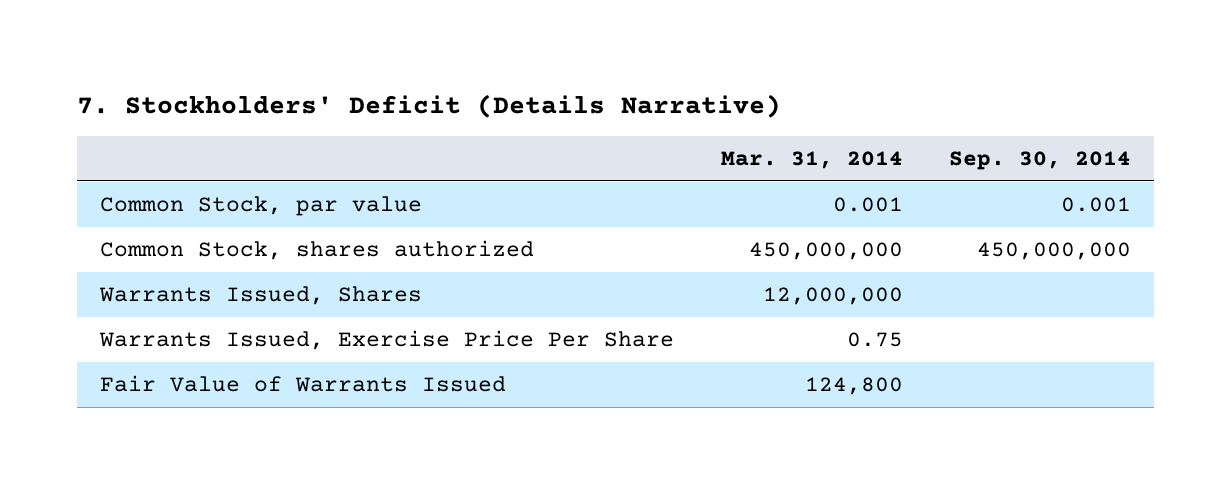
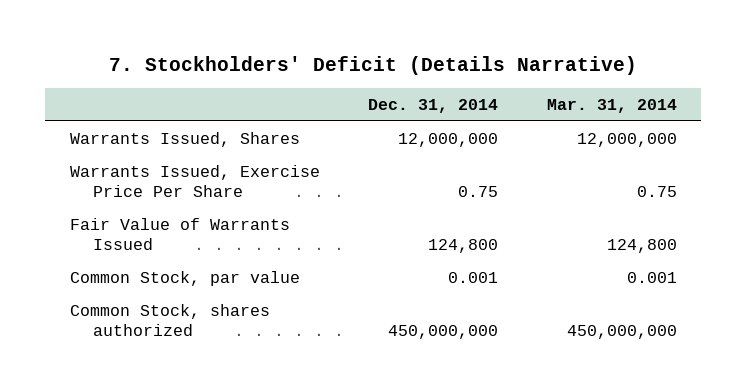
[949,150,1132,170] Sep. 30, 2014 -> none
none -> [368,98,499,113] Dec. 31, 2014
[100,196,423,217] Common Stock, par value -> [69,270,300,286] Common Stock, par value
[100,240,535,261] Common Stock, shares authorized -> [69,303,270,336] Common Stock, shares authorized

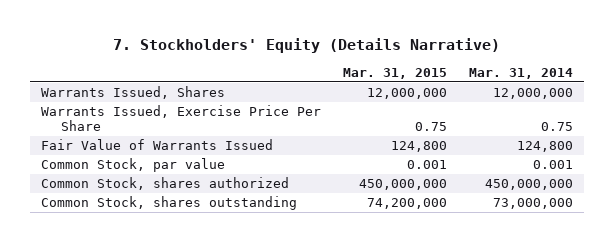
[109,56,638,76] 7. Stockholders' Deficit (Details Narrative) -> [112,37,500,53] 7. Stockholders' Equity (Details Narrative)
[368,98,499,113] Dec. 31, 2014 -> none
none -> [342,67,447,79] Mar. 31, 2015
none -> [40,196,297,211] Common Stock, shares outstanding

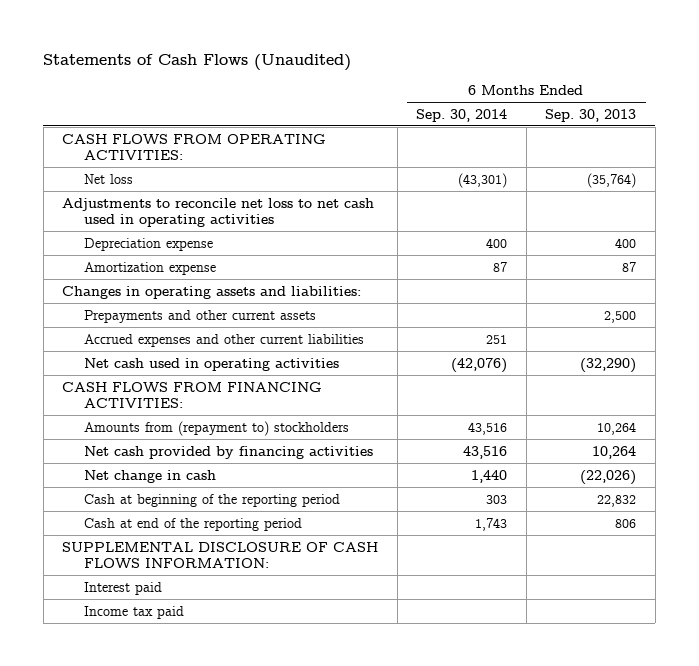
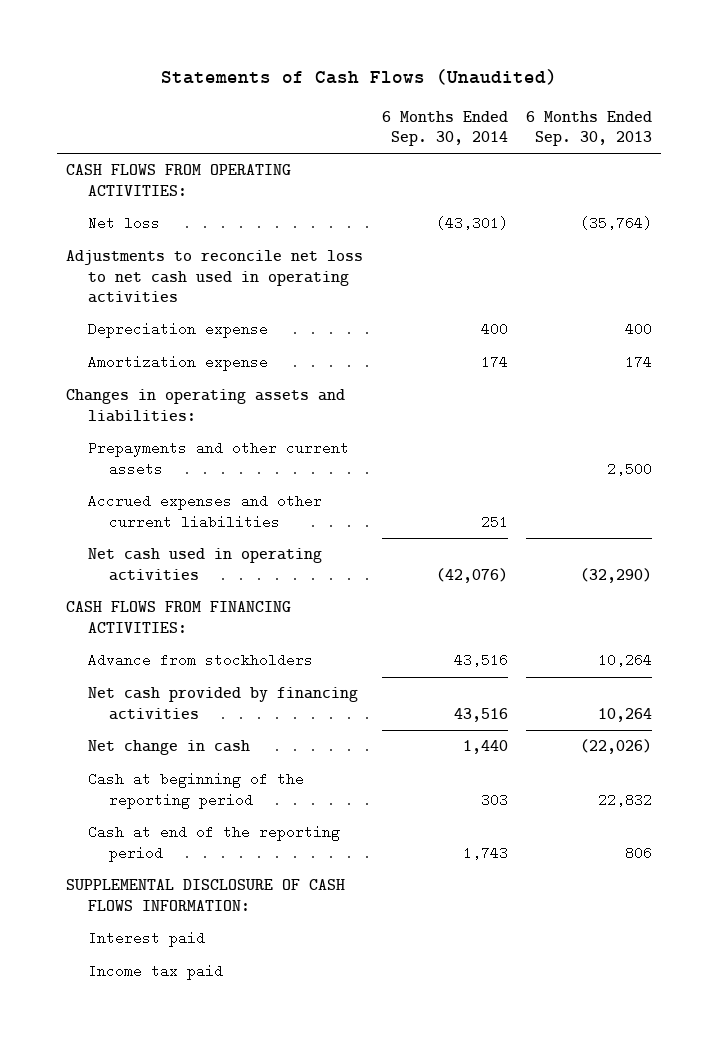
[493,261,508,272] 87 -> [480,355,508,370] 174
[622,261,637,272] 87 -> [624,355,652,370] 174
[84,420,350,436] Amounts from (repayment to) stockholders -> [87,653,313,668] Advance from stockholders

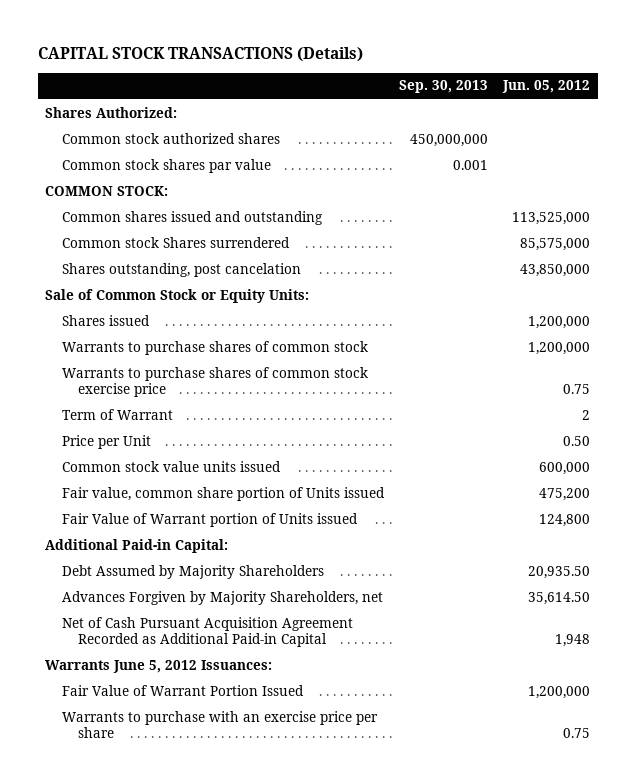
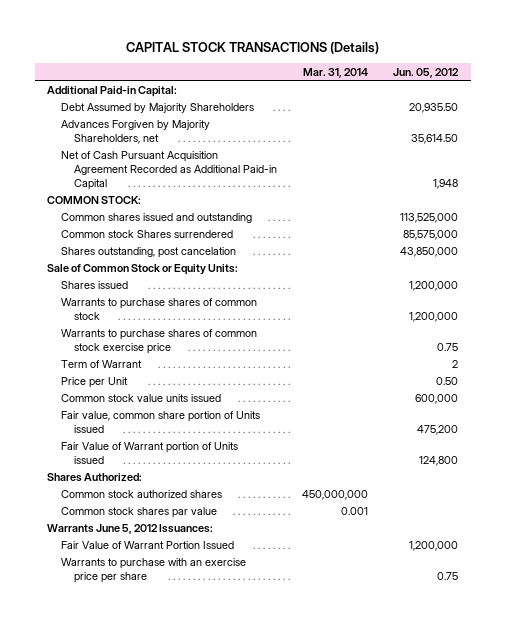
[399,80,489,94] Sep. 30, 2013 -> none
none -> [303,67,369,78] Mar. 31, 2014
[45,538,229,553] Additional Paid-in Capital: -> [47,85,178,97] Additional Paid-in Capital:
[61,564,324,579] Debt Assumed by Majority Shareholders -> [60,102,254,113] Debt Assumed by Majority Shareholders
[61,590,383,605] Advances Forgiven by Majority Shareholders, net -> [60,119,210,144] Advances Forgiven by Majority Shareholders, net
[61,616,353,648] Net of Cash Pursuant Acquisition Agreement Recorded as Additional Paid-in Capital -> [60,150,277,190] Net of Cash Pursuant Acquisition Agreement Recorded as Additional Paid-in Capital
[45,106,178,118] Shares Authorized: -> [47,472,143,482] Shares Authorized:
[61,132,280,144] Common stock authorized shares -> [60,489,222,498] Common stock authorized shares
[61,158,271,173] Common stock shares par value -> [60,506,217,518] Common stock shares par value

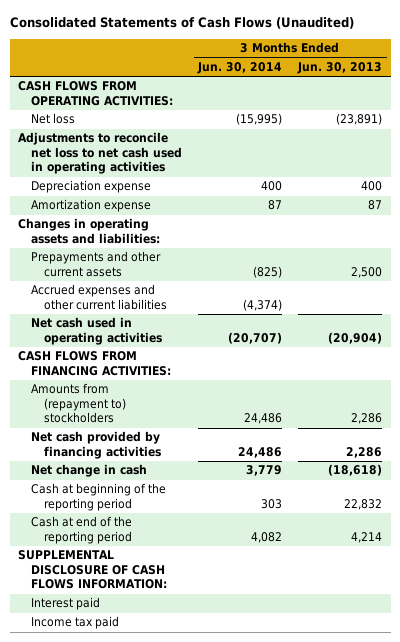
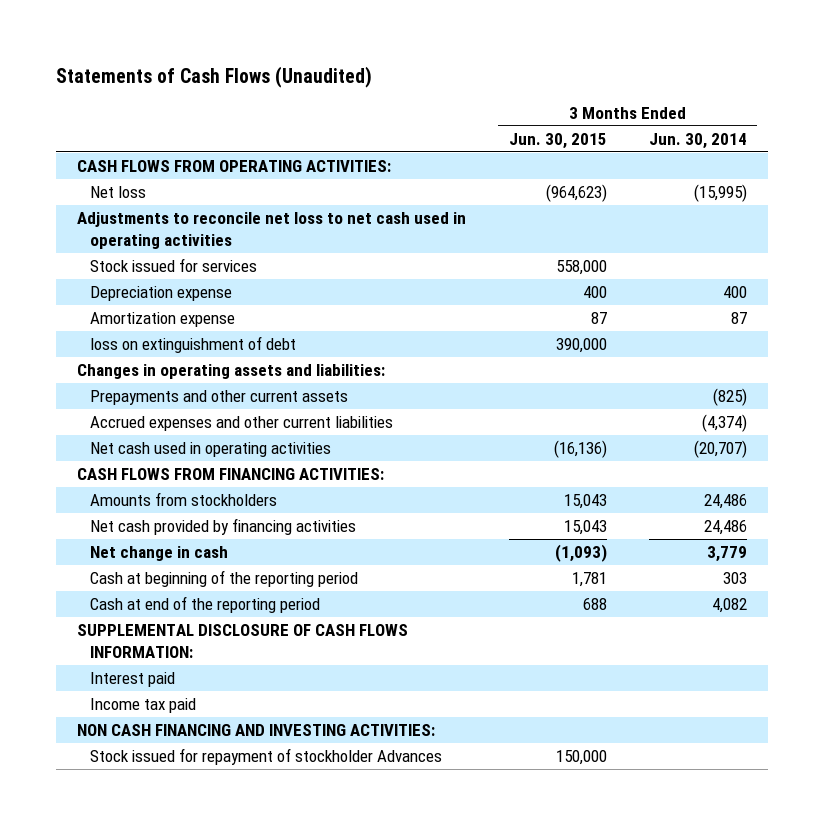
[9,17,354,30] Consolidated Statements of Cash Flows (Unaudited) -> [56,65,373,88] Statements of Cash Flows (Unaudited)
[297,61,383,74] Jun. 30, 2013 -> none
none -> [508,132,607,149] Jun. 30, 2015
none -> [89,258,257,273] Stock issued for services
none -> [89,336,296,354] loss on extinguishment of debt
[31,383,127,424] Amounts from (repayment to) stockholders -> [89,492,277,507] Amounts from stockholders
none -> [77,724,436,737] NON CASH FINANCING AND INVESTING ACTIVITIES:
none -> [89,748,442,766] Stock issued for repayment of stockholder Advances

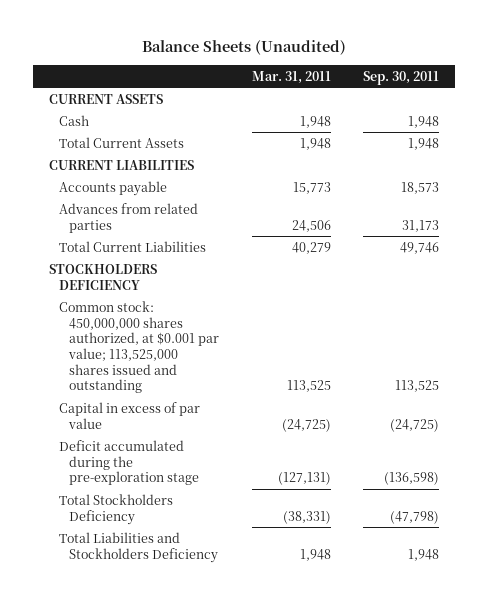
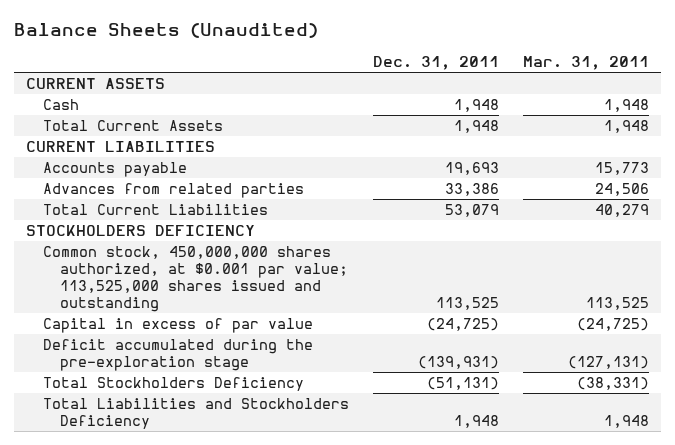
[363,70,440,85] Sep. 30, 2011 -> none
none -> [373,56,500,71] Dec. 31, 2011
[59,300,220,394] Common stock: 450,000,000 shares authorized, at $0.001 par value; 113,525,000 shares issued and outstanding -> [42,246,348,313] Common stock, 450,000,000 shares authorized, at $0.001 par value; 113,525,000 shares issued and outstanding

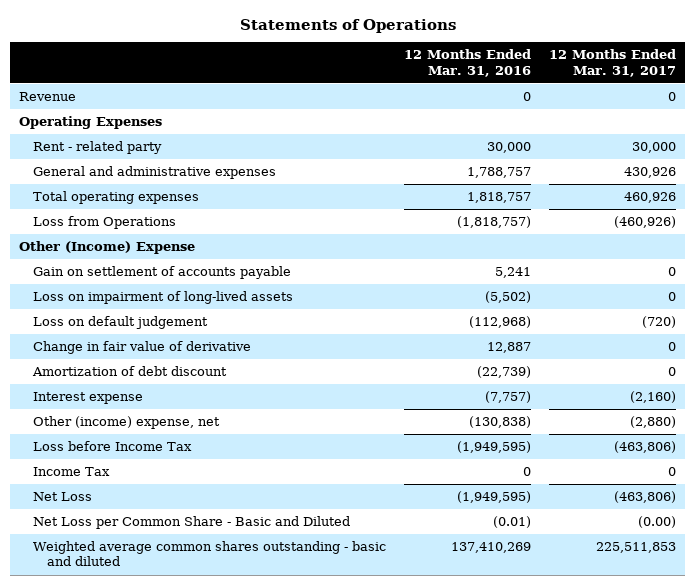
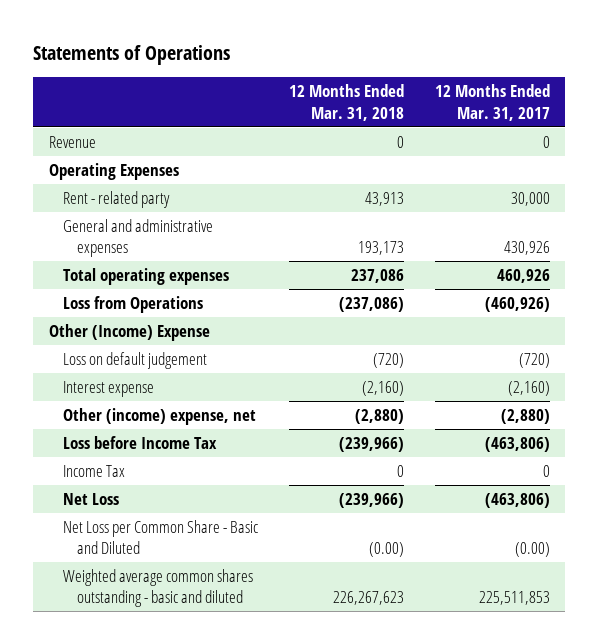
[404,49,532,77] 12 Months Ended Mar. 31, 2016 -> none
none -> [288,84,404,121] 12 Months Ended Mar. 31, 2018
[33,266,292,280] Gain on settlement of accounts payable -> none
[33,291,294,305] Loss on impairment of long-lived assets -> none
[33,341,252,355] Change in fair value of derivative -> none
[32,366,228,377] Amortization of debt discount -> none

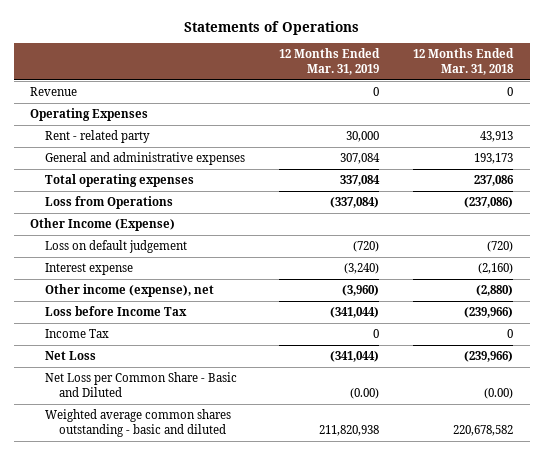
[434,84,550,121] 12 Months Ended Mar. 31, 2017 -> none
none -> [278,48,380,76] 12 Months Ended Mar. 31, 2019
[48,324,210,342] Other (Income) Expense -> [30,217,176,231] Other Income (Expense)
[63,408,257,426] Other (income) expense, net -> [44,283,214,297] Other income (expense), net
[332,591,404,606] 226,267,623 -> [452,425,513,437] 220,678,582

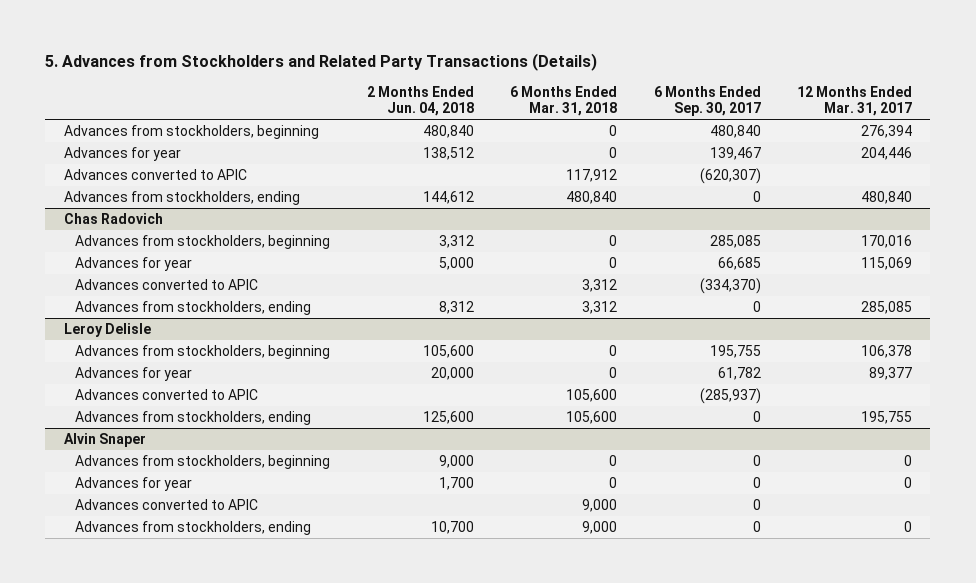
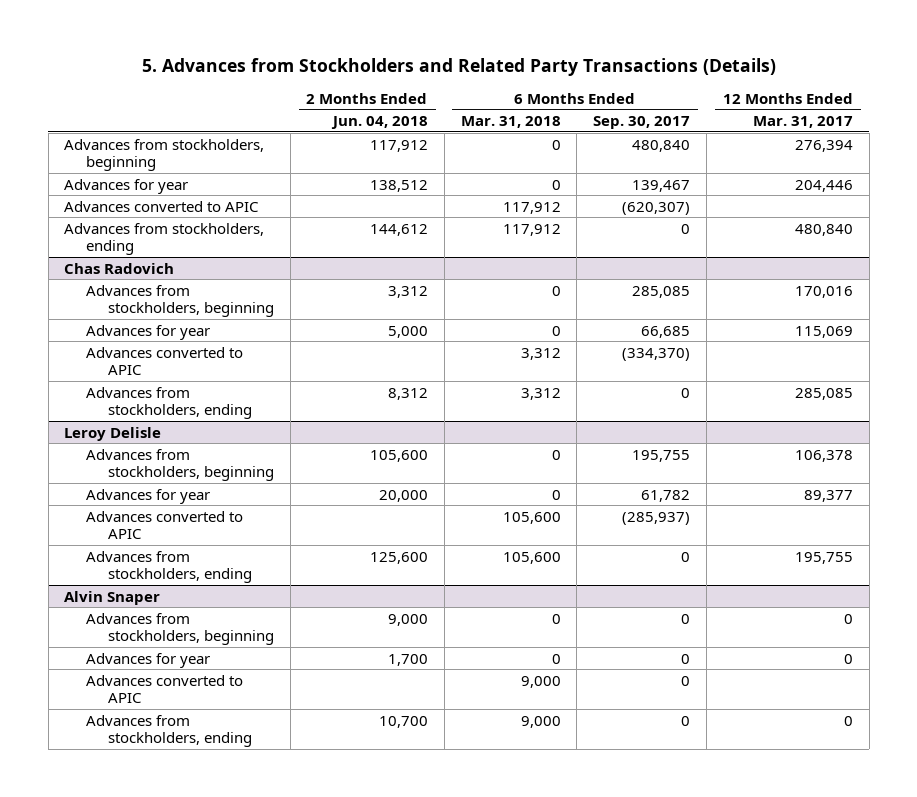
[422,124,474,138] 480,840 -> [369,139,428,152] 117,912
[566,190,618,204] 480,840 -> [502,223,561,236] 117,912

